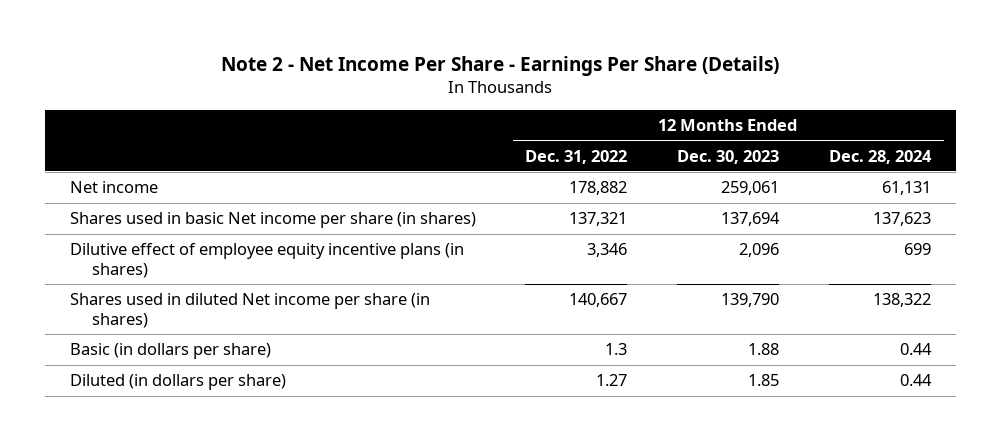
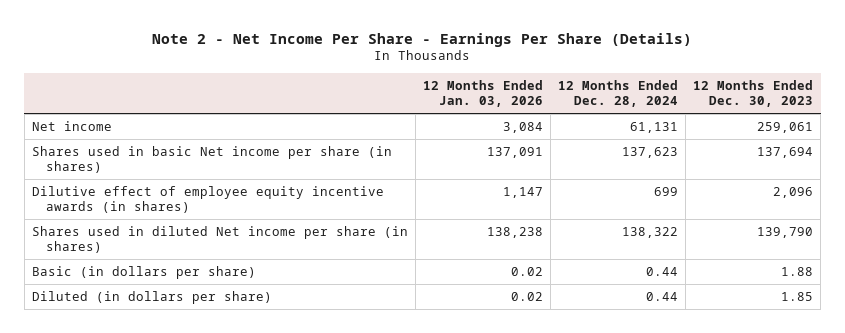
[525,149,628,164] Dec. 31, 2022 -> none
none -> [422,79,543,108] 12 Months Ended Jan. 03, 2026
[69,243,464,278] Dilutive effect of employee equity incentive plans (in shares) -> [31,185,384,214] Dilutive effect of employee equity incentive awards (in shares)

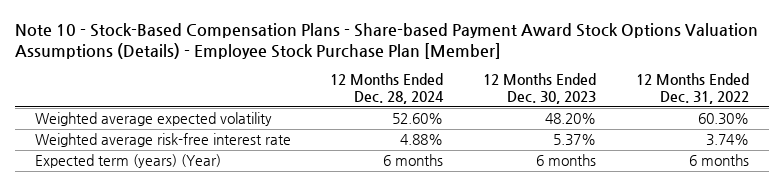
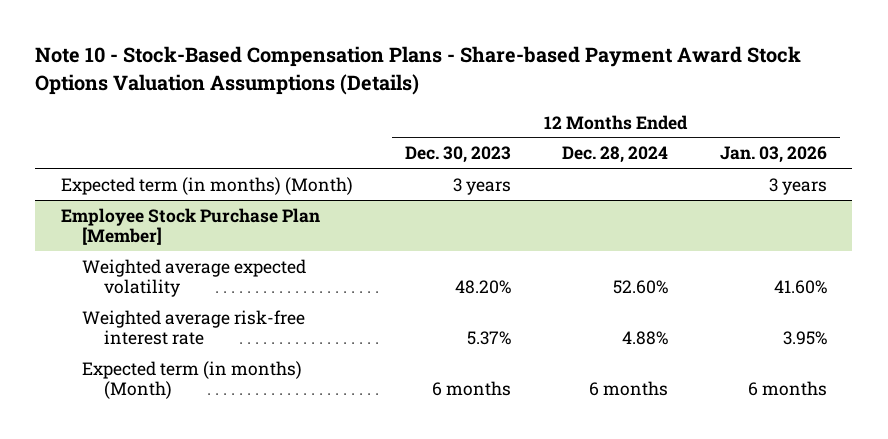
[14,23,758,60] Note 10 - Stock-Based Compensation Plans - Share-based Payment Award Stock Options Valuation Assumptions (Details) - Employee Stock Purchase Plan [Member] -> [35,46,802,95] Note 10 - Stock-Based Compensation Plans - Share-based Payment Award Stock Options Valuation Assumptions (Details)
[636,73,750,105] 12 Months Ended Dec. 31, 2022 -> none
none -> [719,146,827,164] Jan. 03, 2026
none -> [61,176,354,195] Expected term (in months) (Month)
none -> [61,207,321,246] Employee Stock Purchase Plan [Member]
[34,153,221,168] Expected term (years) (Year) -> [82,360,303,400] Expected term (in months) (Month)

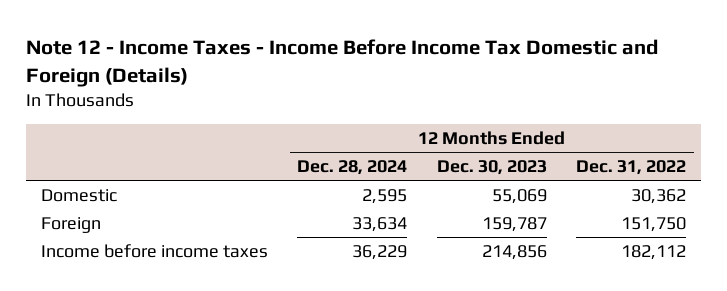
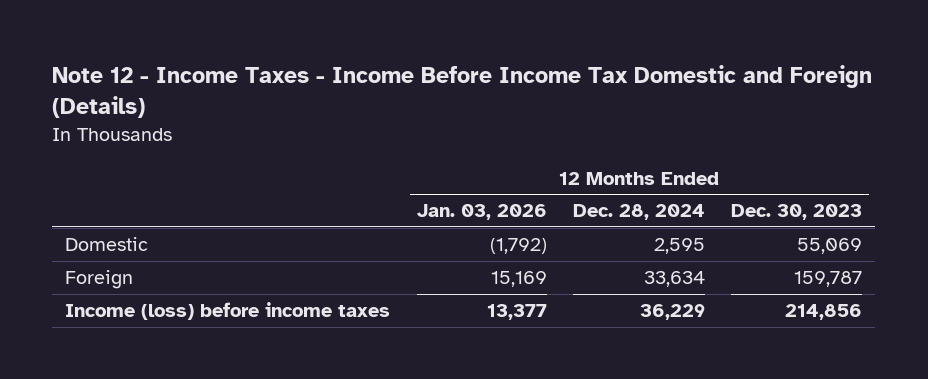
[576,160,687,176] Dec. 31, 2022 -> none
none -> [416,204,547,221] Jan. 03, 2026
[40,243,268,258] Income before income taxes -> [65,302,391,321] Income (loss) before income taxes

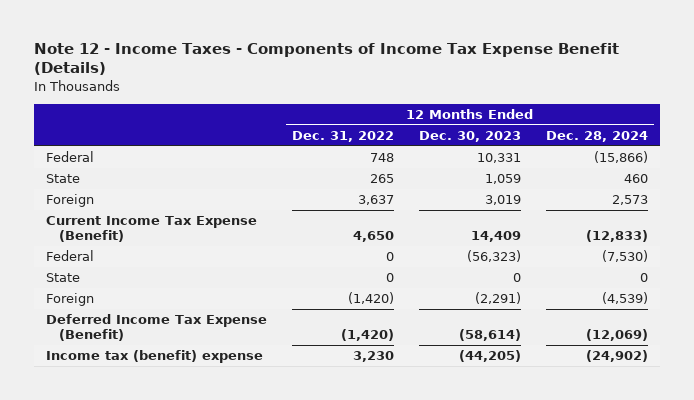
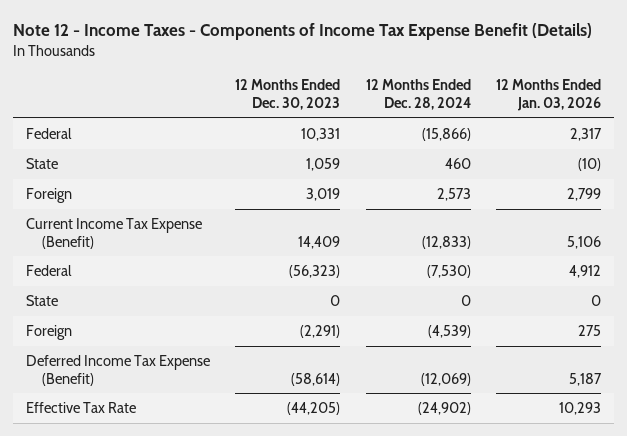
[291,130,394,142] Dec. 31, 2022 -> none
none -> [496,79,602,112] 12 Months Ended Jan. 03, 2026
[46,350,264,364] Income tax (benefit) expense -> [25,401,136,413] Effective Tax Rate

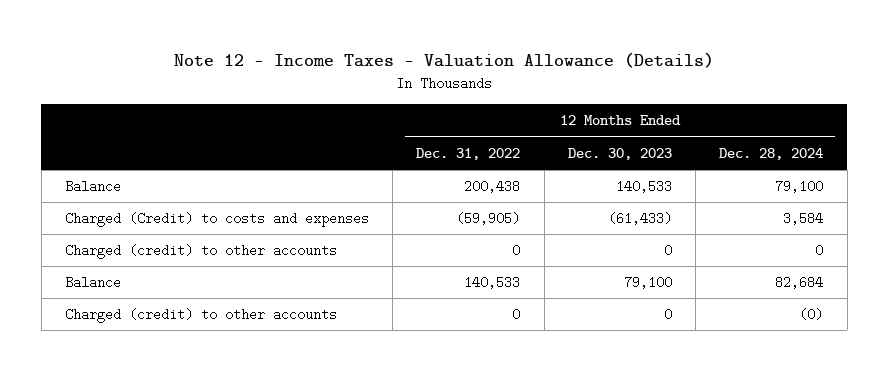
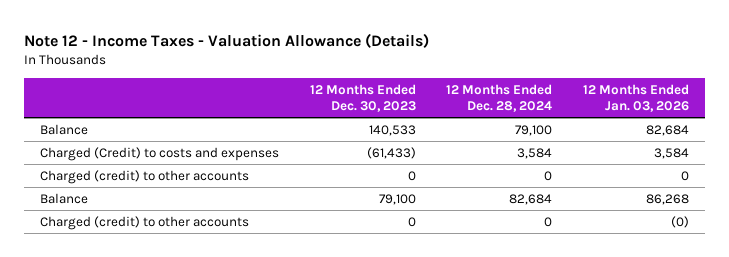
[416,147,521,160] Dec. 31, 2022 -> none
none -> [583,83,690,112] 12 Months Ended Jan. 03, 2026
[799,308,824,322] (0) -> [544,216,553,227] 0

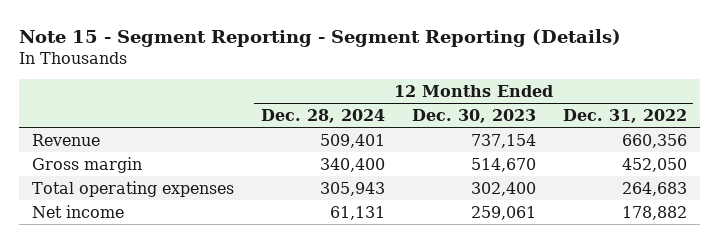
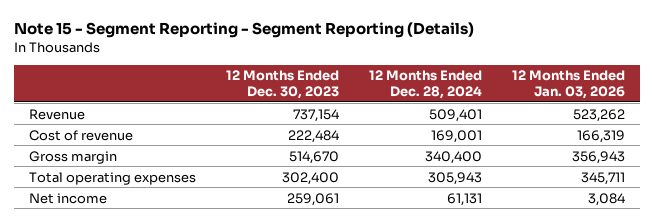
[562,109,687,124] Dec. 31, 2022 -> none
none -> [511,70,625,99] 12 Months Ended Jan. 03, 2026
none -> [28,129,133,141] Cost of revenue

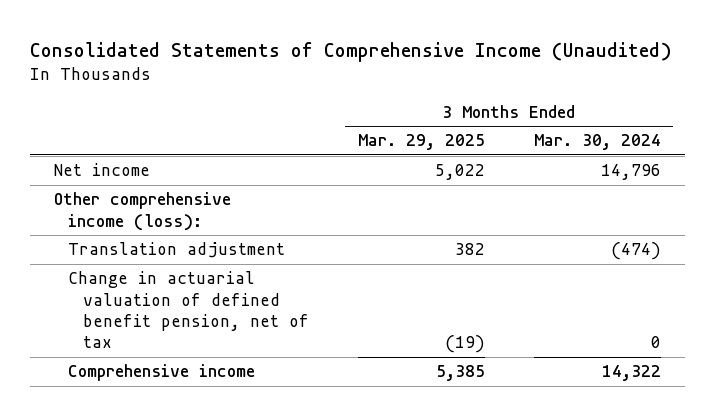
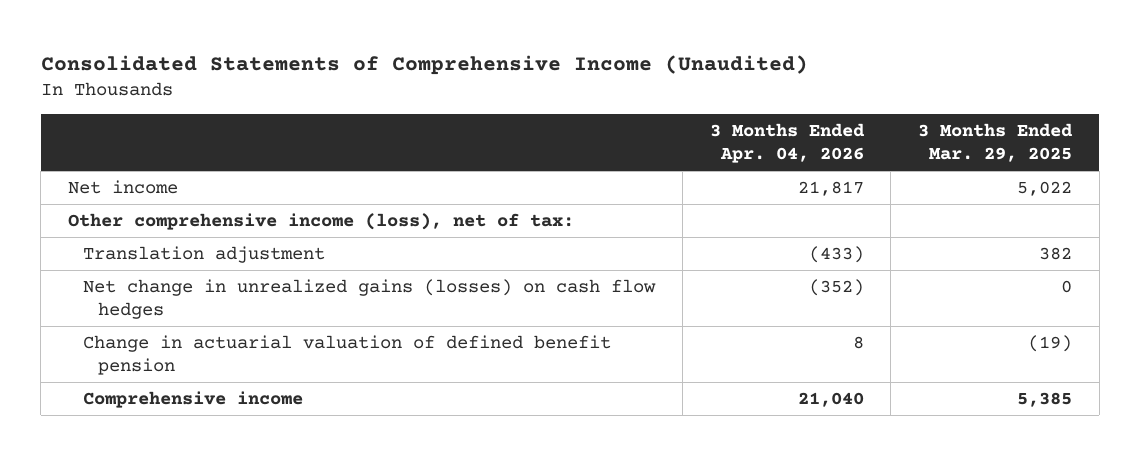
[533,134,661,151] Mar. 30, 2024 -> none
none -> [709,122,865,163] 3 Months Ended Apr. 04, 2026
[54,192,232,231] Other comprehensive income (loss): -> [67,213,574,231] Other comprehensive income (loss), net of tax:
none -> [83,279,657,319] Net change in unrealized gains (losses) on cash flow hedges
[68,271,309,349] Change in actuarial valuation of defined benefit pension, net of tax -> [83,335,612,375] Change in actuarial valuation of defined benefit pension

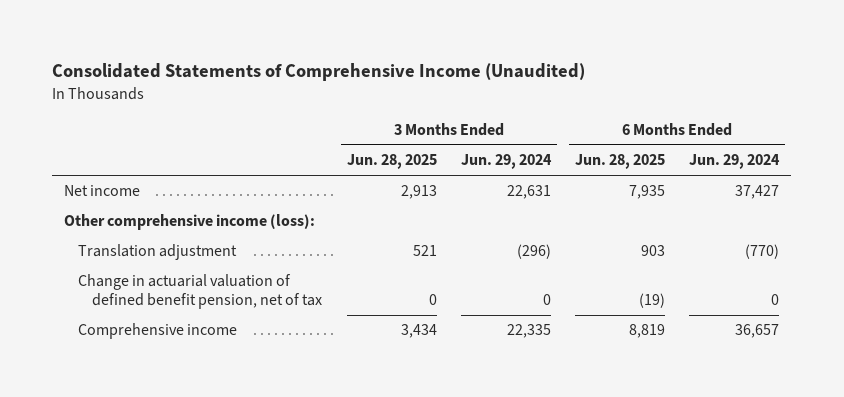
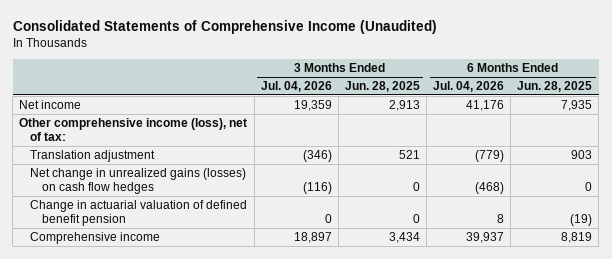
[460,154,552,170] Jun. 29, 2024 -> none
[689,154,781,170] Jun. 29, 2024 -> none
none -> [260,81,332,93] Jul. 04, 2026
none -> [433,81,505,93] Jul. 04, 2026
[64,214,316,231] Other comprehensive income (loss): -> [19,118,248,142] Other comprehensive income (loss), net of tax:
none -> [30,168,247,195] Net change in unrealized gains (losses) on cash flow hedges
[78,274,323,310] Change in actuarial valuation of defined benefit pension, net of tax -> [30,200,248,227] Change in actuarial valuation of defined benefit pension

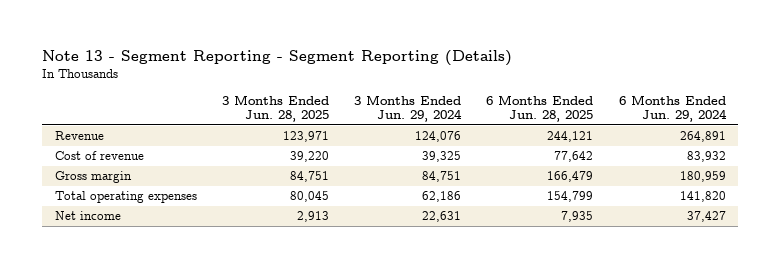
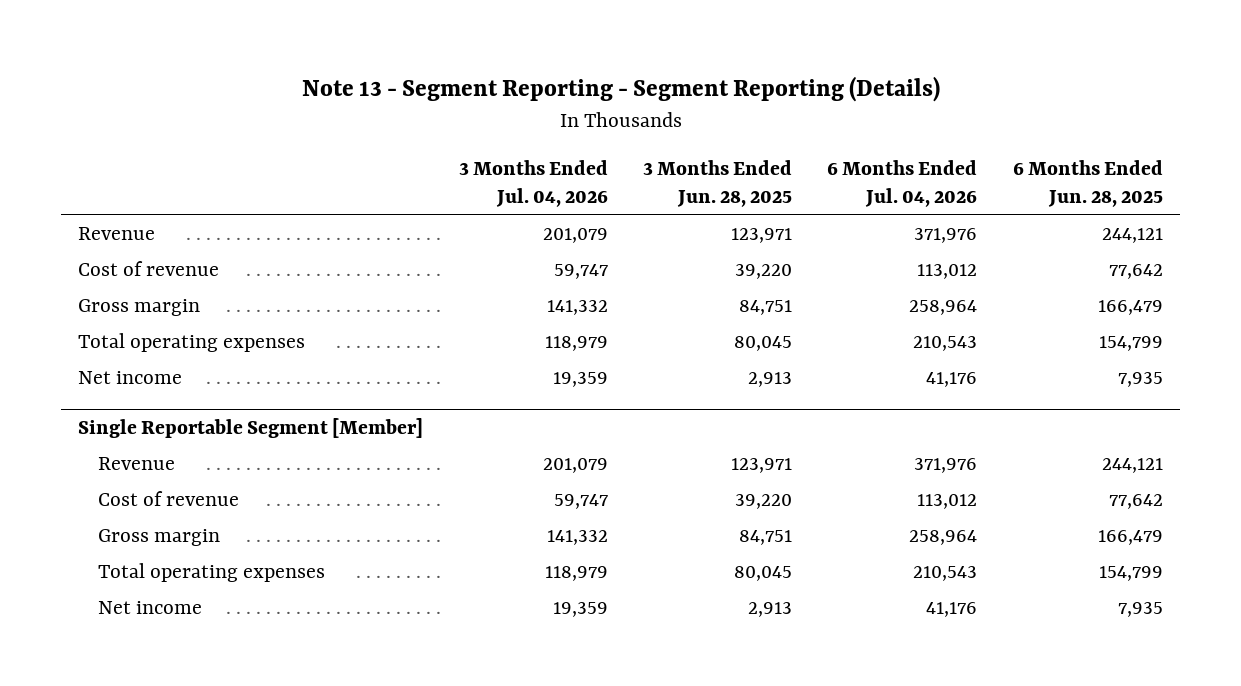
[354,94,463,123] 3 Months Ended Jun. 29, 2024 -> none
[618,94,727,123] 6 Months Ended Jun. 29, 2024 -> none
none -> [458,159,608,207] 3 Months Ended Jul. 04, 2026
none -> [827,159,978,207] 6 Months Ended Jul. 04, 2026
none -> [78,417,424,438] Single Reportable Segment [Member]
none -> [97,456,175,470] Revenue
none -> [97,490,239,506] Cost of revenue
none -> [97,528,220,546] Gross margin
none -> [97,562,325,582] Total operating expenses
none -> [97,600,202,614] Net income

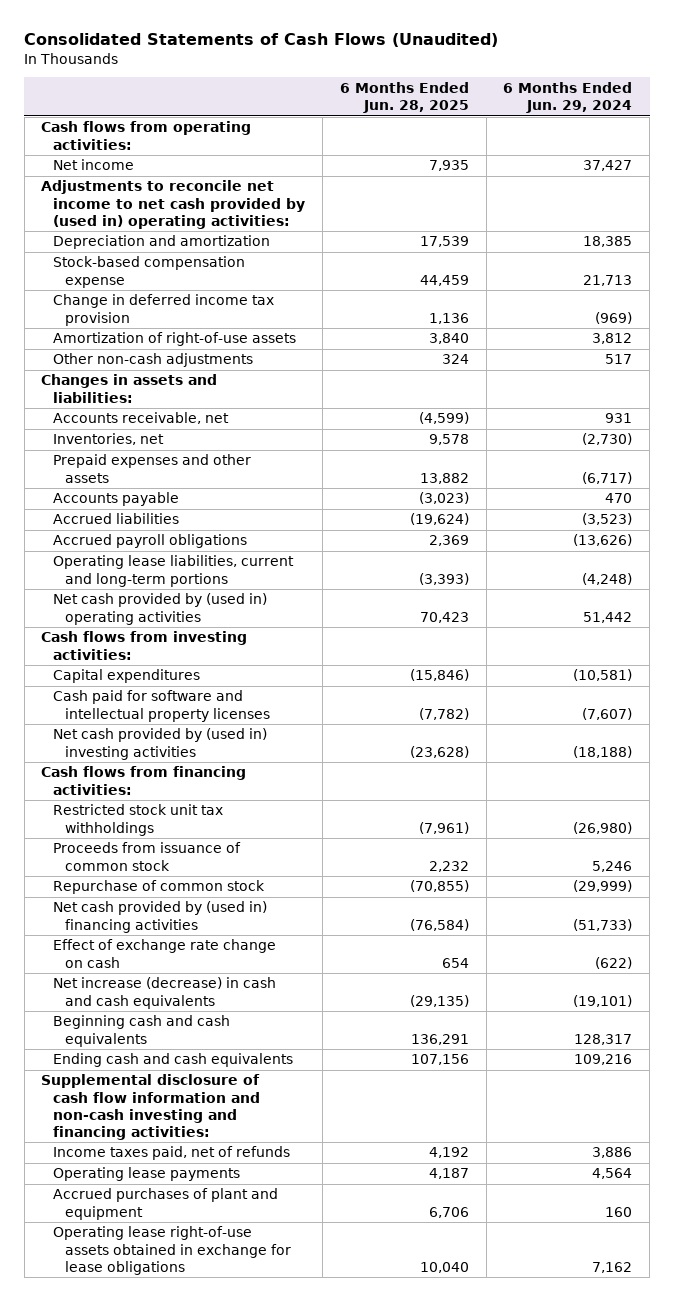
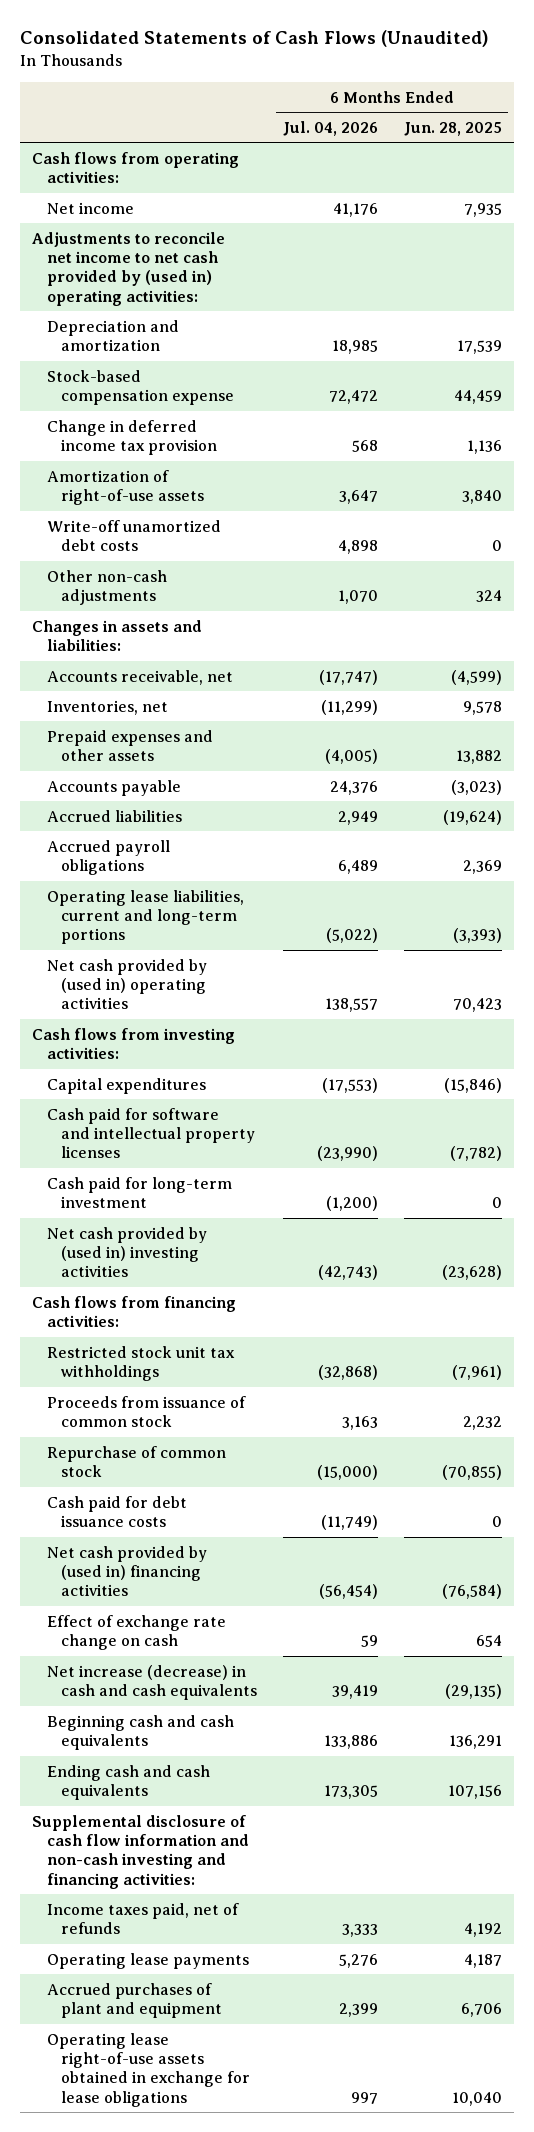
[503,81,633,114] 6 Months Ended Jun. 29, 2024 -> none
none -> [282,120,378,136] Jul. 04, 2026
none -> [46,519,221,551] Write-off unamortized debt costs
none -> [46,1176,232,1208] Cash paid for long-term investment
none -> [46,1495,187,1527] Cash paid for debt issuance costs

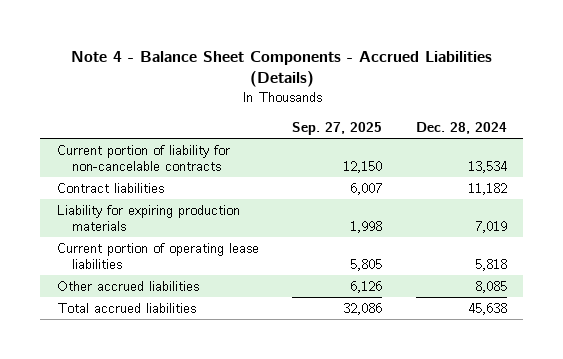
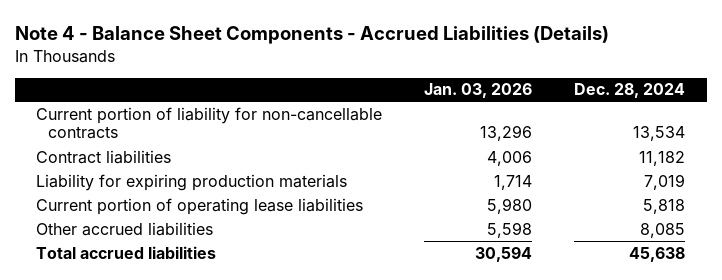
[292,121,383,135] Sep. 27, 2025 -> none
none -> [424,83,533,99] Jan. 03, 2026
[56,144,230,171] Current portion of liability for non-cancelable contracts -> [36,106,383,140] Current portion of liability for non-cancellable contracts

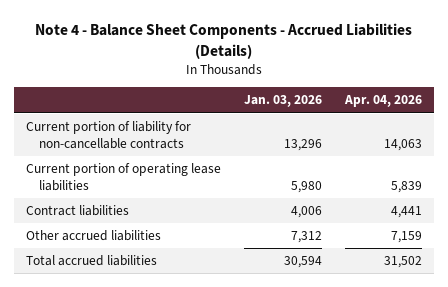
[574,83,686,99] Dec. 28, 2024 -> none
none -> [344,95,423,108] Apr. 04, 2026
[36,173,348,191] Liability for expiring production materials -> none
[36,149,172,164] Contract liabilities -> [25,205,129,217] Contract liabilities
[487,221,533,238] 5,598 -> [290,231,322,244] 7,312

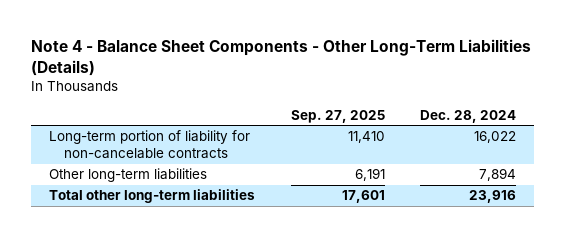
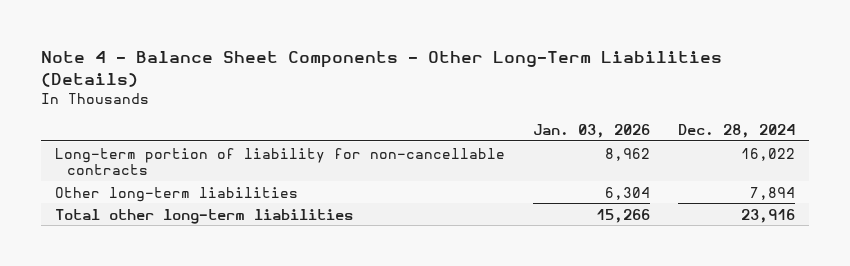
[290,109,385,123] Sep. 27, 2025 -> none
none -> [533,123,651,138] Jan. 03, 2026
[48,130,250,160] Long-term portion of liability for non-cancelable contracts -> [55,147,506,176] Long-term portion of liability for non-cancellable contracts

